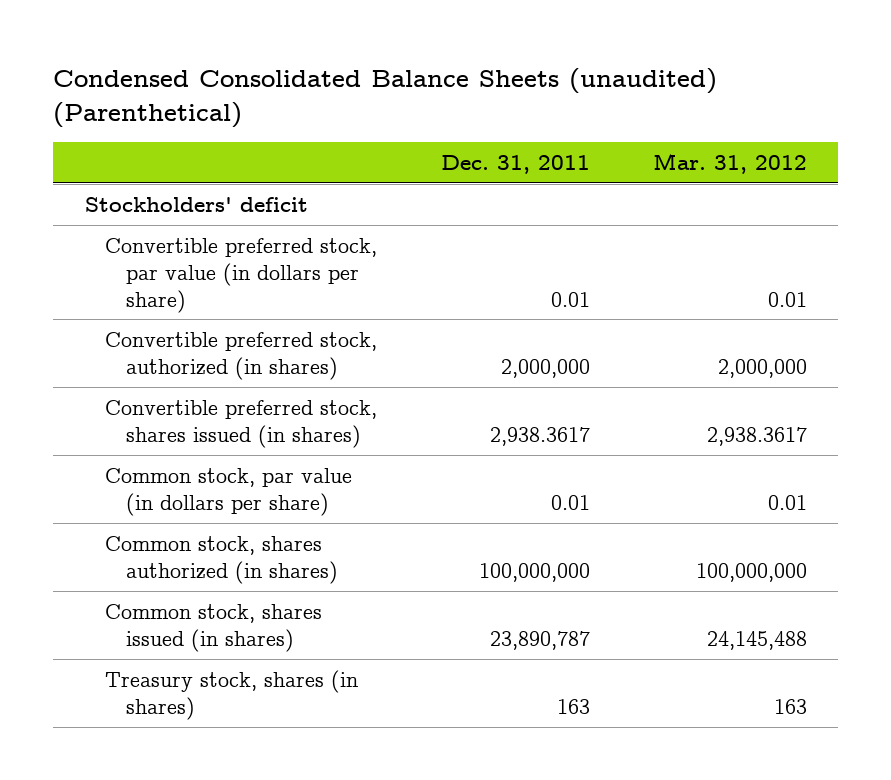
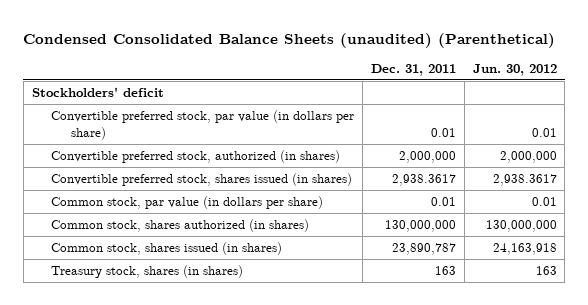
[652,153,807,175] Mar. 31, 2012 -> none
none -> [472,63,557,76] Jun. 30, 2012
[478,562,590,582] 100,000,000 -> [385,220,457,233] 130,000,000

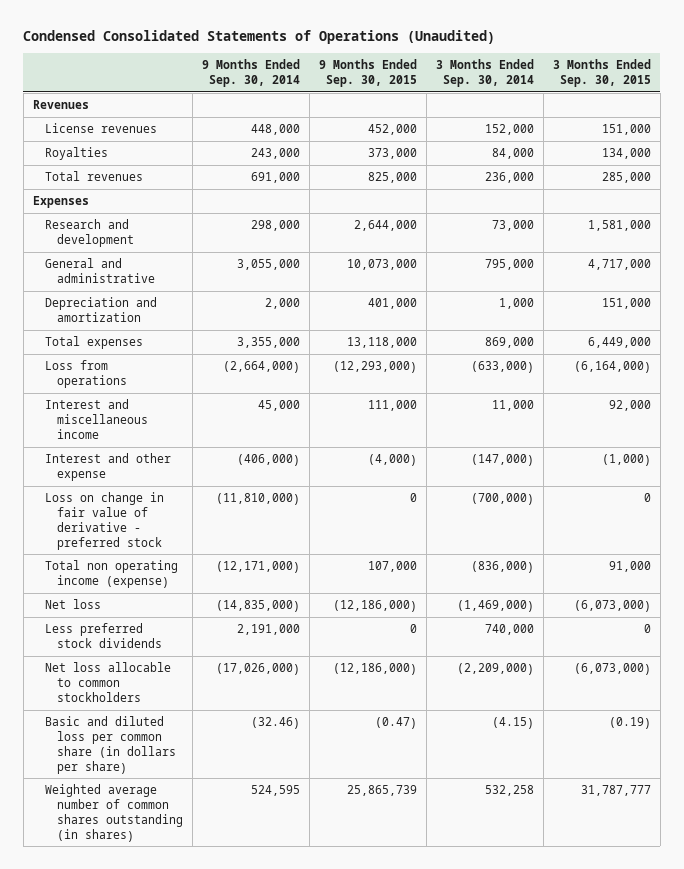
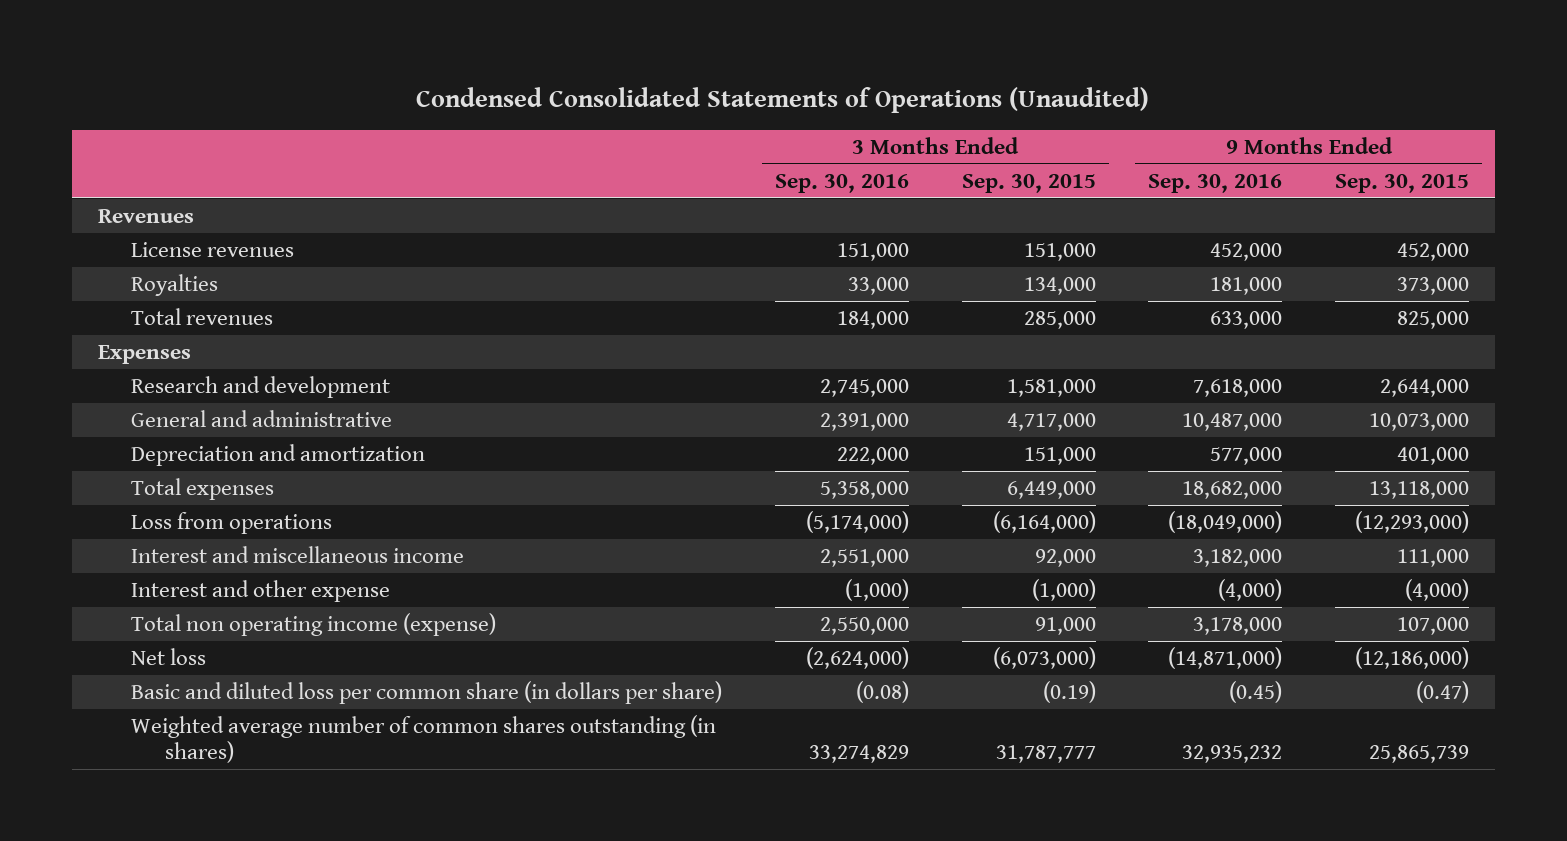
[201,59,300,88] 9 Months Ended Sep. 30, 2014 -> none
[435,59,534,88] 3 Months Ended Sep. 30, 2014 -> none
none -> [774,173,909,193] Sep. 30, 2016
none -> [1148,173,1283,193] Sep. 30, 2016
[44,492,164,550] Loss on change in fair value of derivative - preferred stock -> none
[44,623,162,648] Less preferred stock dividends -> none
[44,662,171,702] Net loss allocable to common stockholders -> none

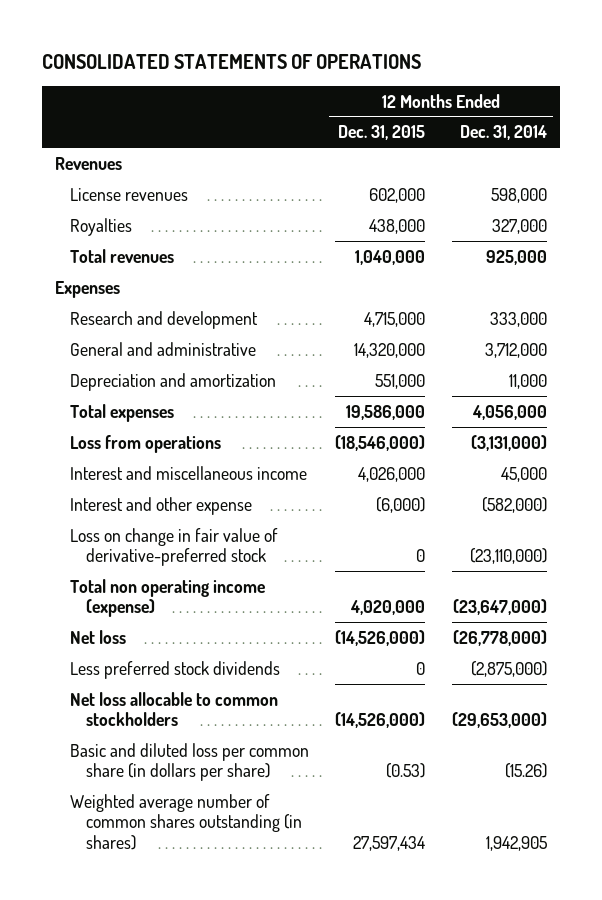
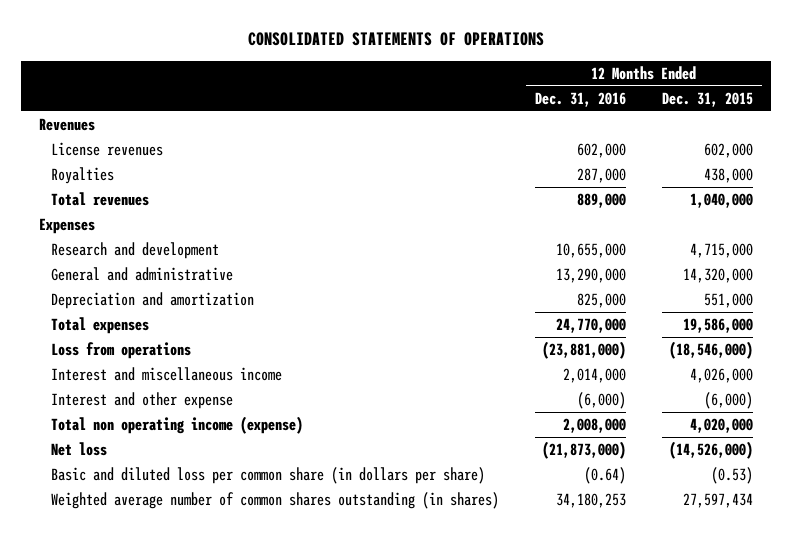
[459,125,547,141] Dec. 31, 2014 -> none
none -> [535,91,627,107] Dec. 31, 2016
[70,527,279,567] Loss on change in fair value of derivative-preferred stock -> none
[70,660,281,679] Less preferred stock dividends -> none
[70,691,279,727] Net loss allocable to common stockholders -> none

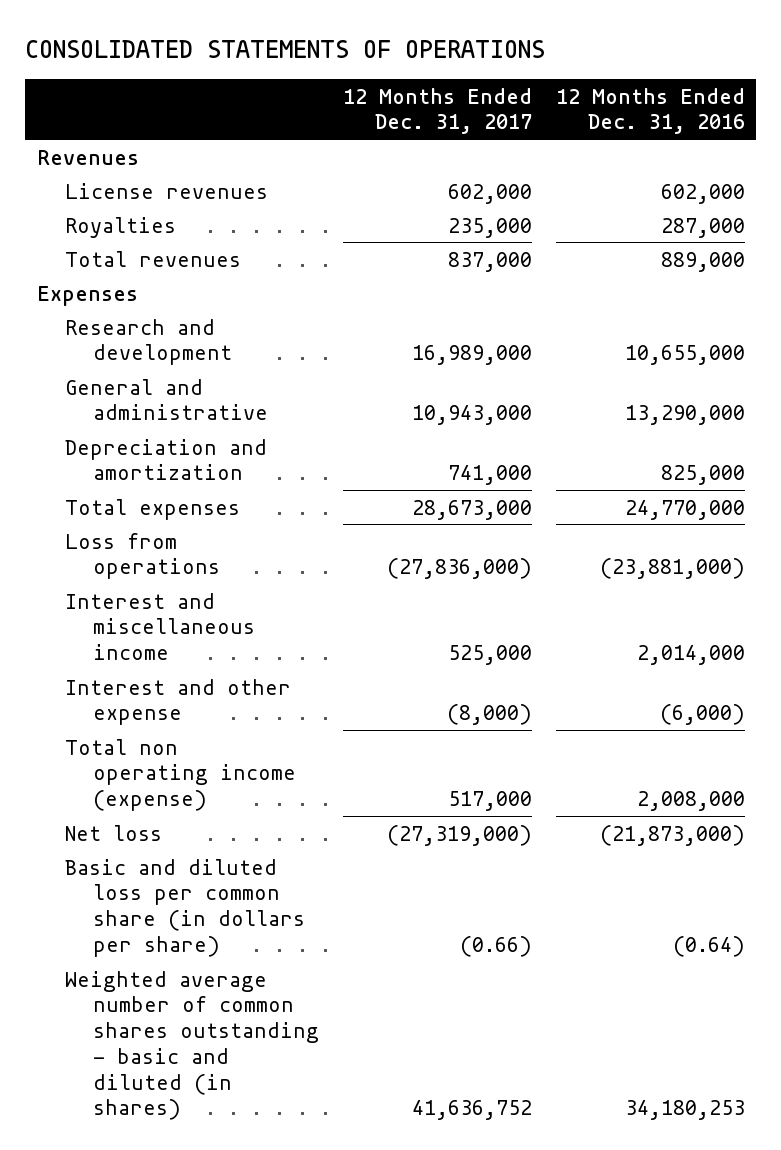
[662,91,754,107] Dec. 31, 2015 -> none
none -> [342,87,532,135] 12 Months Ended Dec. 31, 2017
[51,491,500,509] Weighted average number of common shares outstanding (in shares) -> [64,970,319,1121] Weighted average number of common shares outstanding - basic and diluted (in shares)

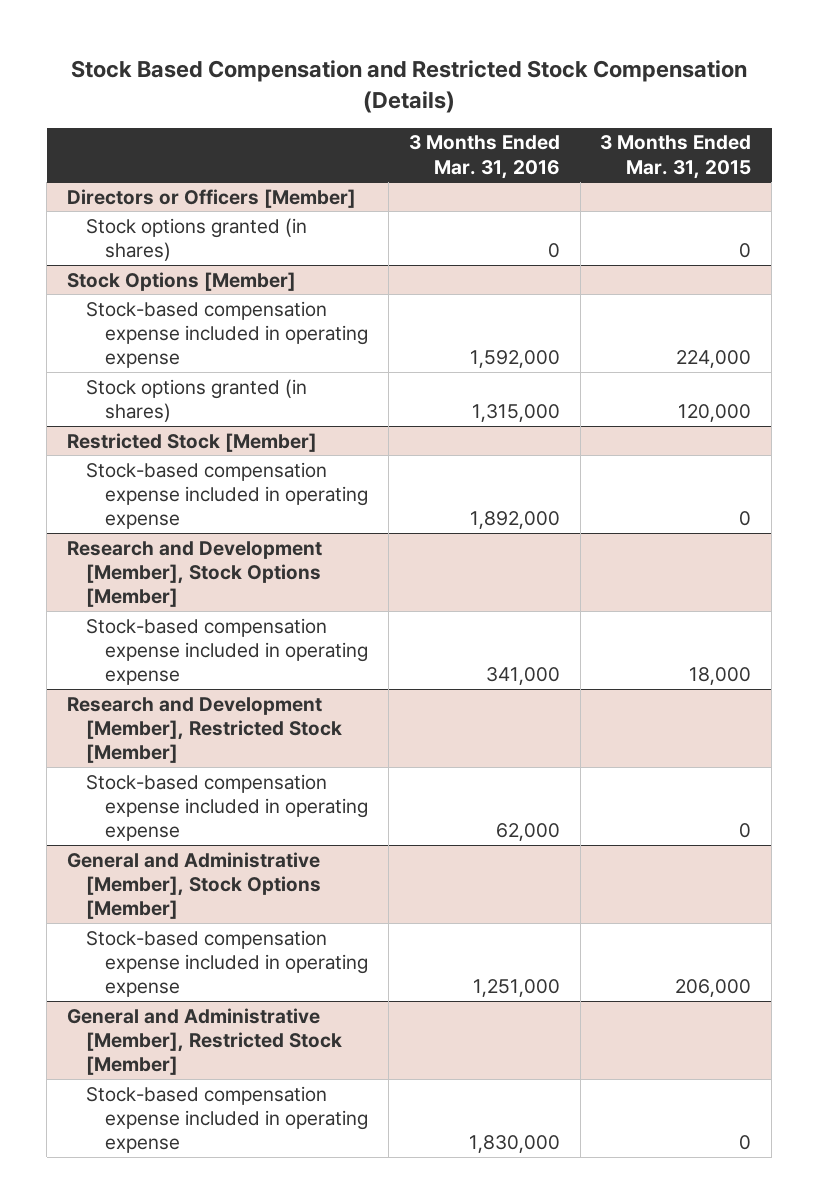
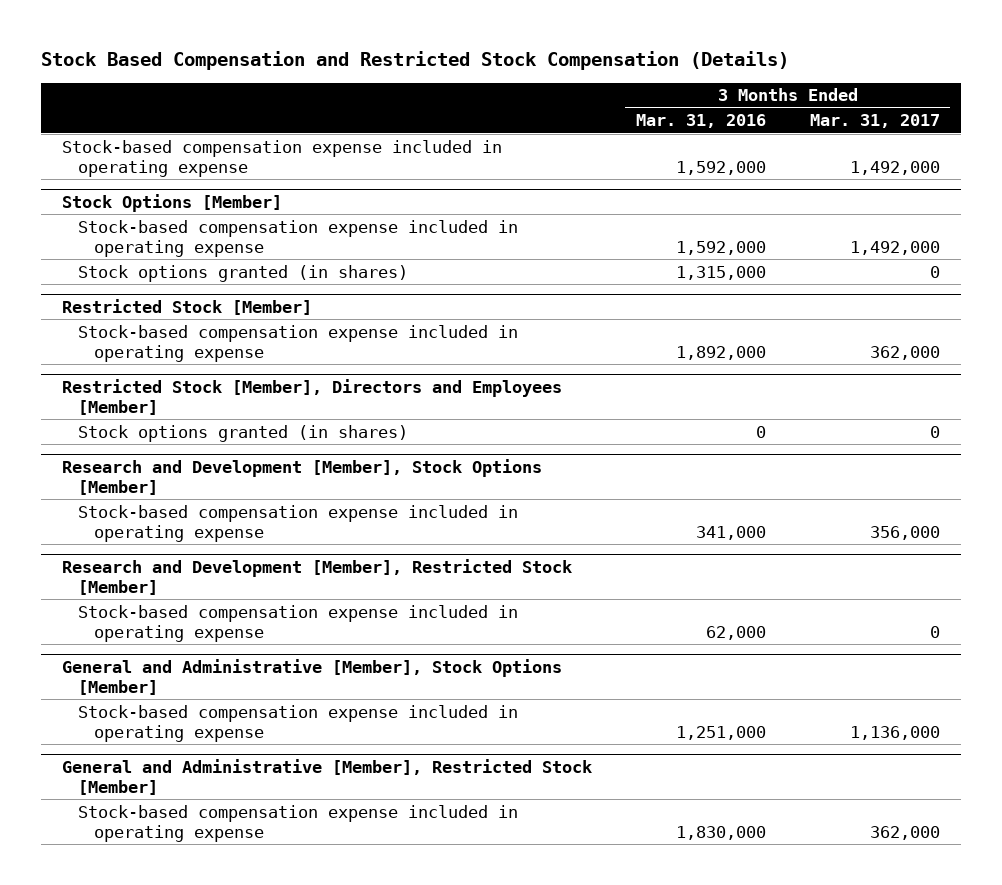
[600,135,752,179] 3 Months Ended Mar. 31, 2015 -> none
none -> [809,114,940,129] Mar. 31, 2017
[67,188,357,208] Directors or Officers [Member] -> none
[86,217,308,261] Stock options granted (in shares) -> none
none -> [62,139,503,177] Stock-based compensation expense included in operating expense
none -> [62,378,563,415] Restricted Stock [Member], Directors and Employees [Member]
none -> [78,424,409,442] Stock options granted (in shares)

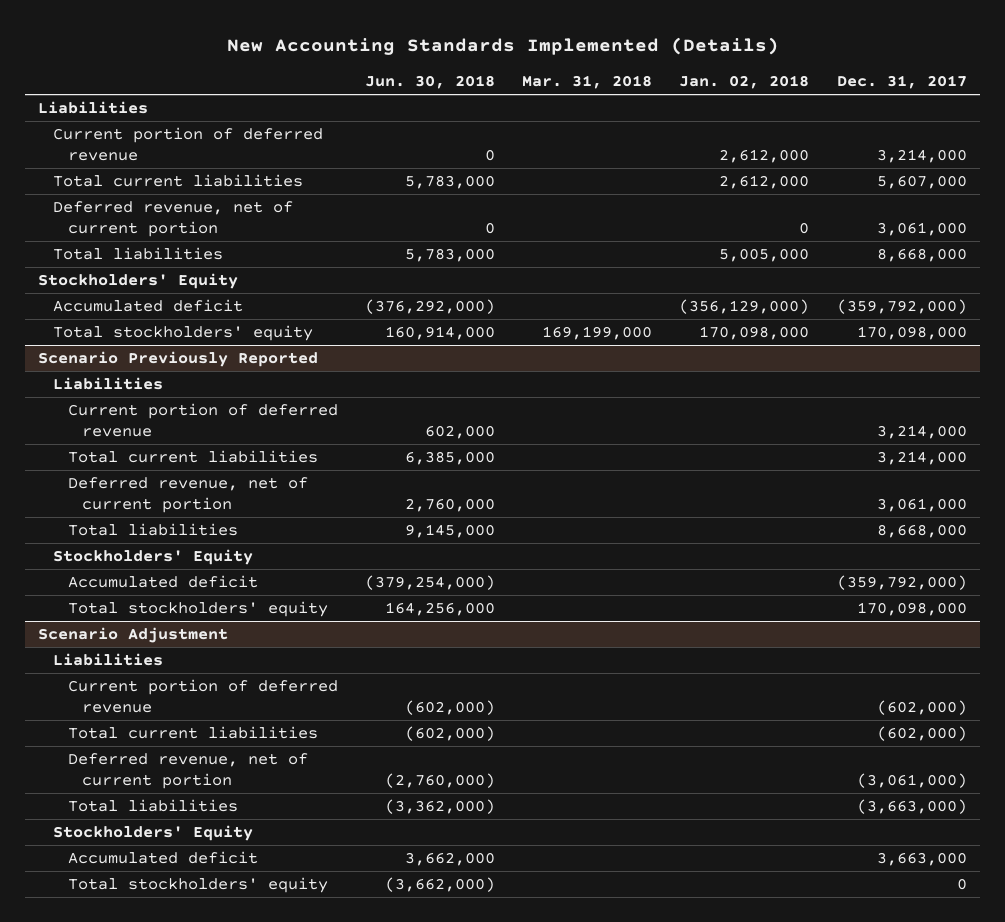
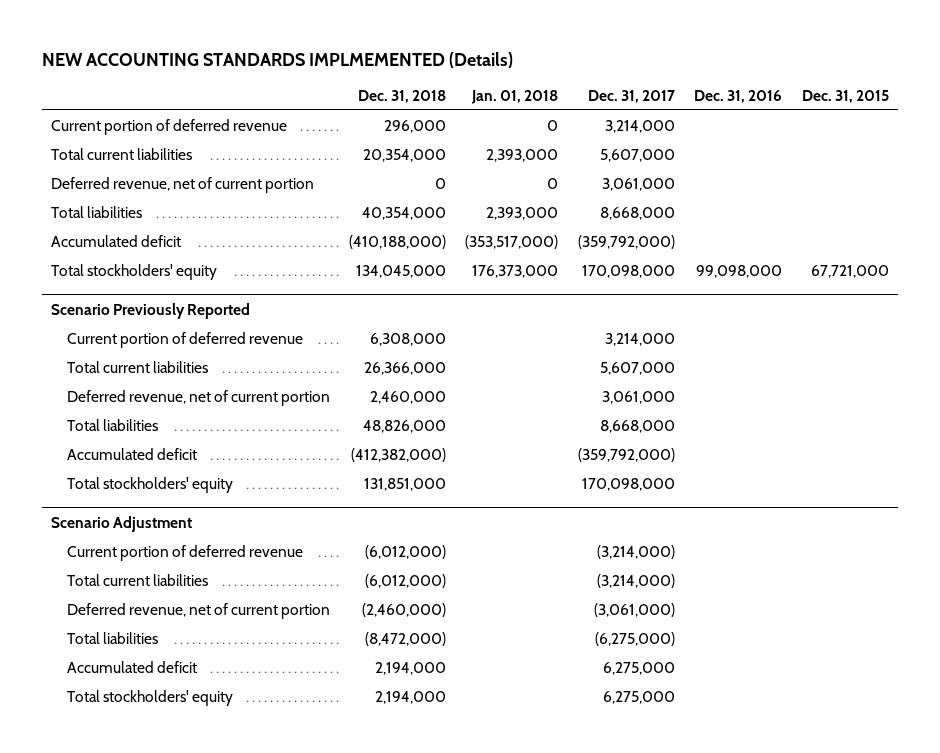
[226,37,779,56] New Accounting Standards Implemented (Details) -> [41,51,513,68] NEW ACCOUNTING STANDARDS IMPLMEMENTED (Details)
[364,75,495,90] Jun. 30, 2018 -> none
[522,75,653,90] Mar. 31, 2018 -> none
[679,75,810,90] Jan. 02, 2018 -> none
none -> [358,89,447,103] Dec. 31, 2018
none -> [471,89,559,104] Jan. 01, 2018
none -> [694,89,783,103] Dec. 31, 2016
none -> [801,89,889,103] Dec. 31, 2015
[38,101,149,115] Liabilities -> none
[38,273,239,290] Stockholders' Equity -> none
[53,377,164,391] Liabilities -> none
[876,451,967,466] 3,214,000 -> [599,361,675,375] 5,607,000
[53,549,254,566] Stockholders' Equity -> none
[53,653,164,667] Liabilities -> none
[876,699,967,715] (602,000) -> [596,544,675,559] (3,214,000)
[876,726,967,742] (602,000) -> [596,573,675,588] (3,214,000)
[53,825,254,842] Stockholders' Equity -> none
[856,799,967,815] (3,663,000) -> [594,631,675,646] (6,275,000)
[876,852,967,867] 3,663,000 -> [602,661,675,675] 6,275,000
[956,878,967,891] 0 -> [602,690,675,704] 6,275,000

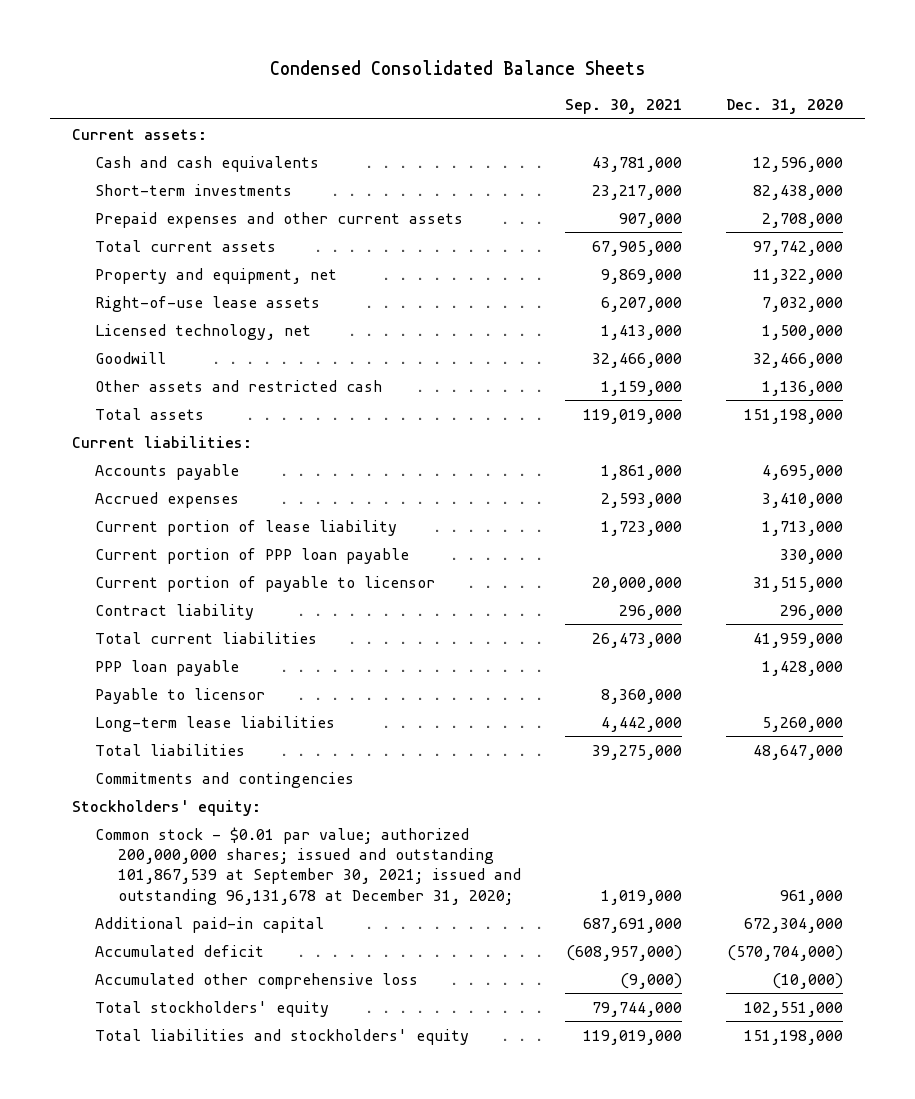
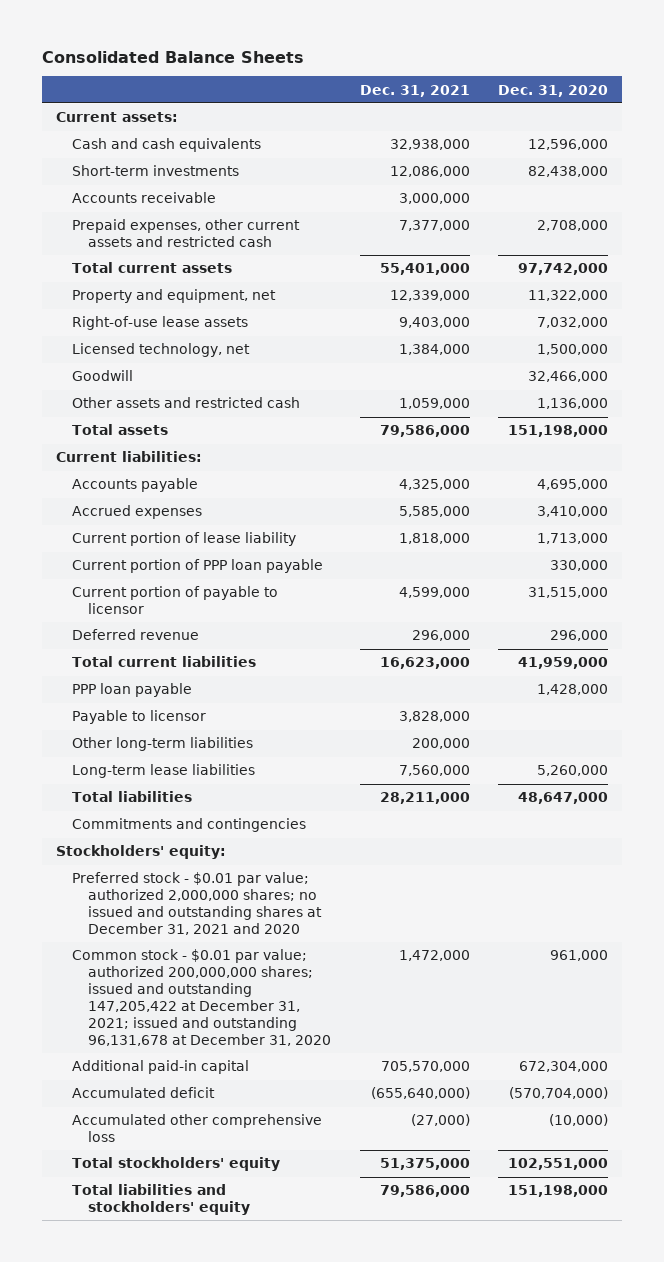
[269,59,646,75] Condensed Consolidated Balance Sheets -> [41,50,304,63] Consolidated Balance Sheets
[565,99,683,115] Sep. 30, 2021 -> none
none -> [359,84,470,97] Dec. 31, 2021
none -> [72,192,217,204] Accounts receivable
[94,211,463,228] Prepaid expenses and other current assets -> [72,219,301,248] Prepaid expenses, other current assets and restricted cash
[94,603,254,620] Contract liability -> [72,629,200,641] Deferred revenue
none -> [72,737,254,752] Other long-term liabilities
none -> [72,872,323,935] Preferred stock - $0.01 par value; authorized 2,000,000 shares; no issued and outstanding shares at December 31, 2021 and 2020
[94,826,521,905] Common stock - $0.01 par value; authorized 200,000,000 shares; issued and outstanding 101,867,539 at September 30, 2021; issued and outstanding 96,131,678 at December 31, 2020; -> [72,949,332,1046] Common stock - $0.01 par value; authorized 200,000,000 shares; issued and outstanding 147,205,422 at December 31, 2021; issued and outstanding 96,131,678 at December 31, 2020

